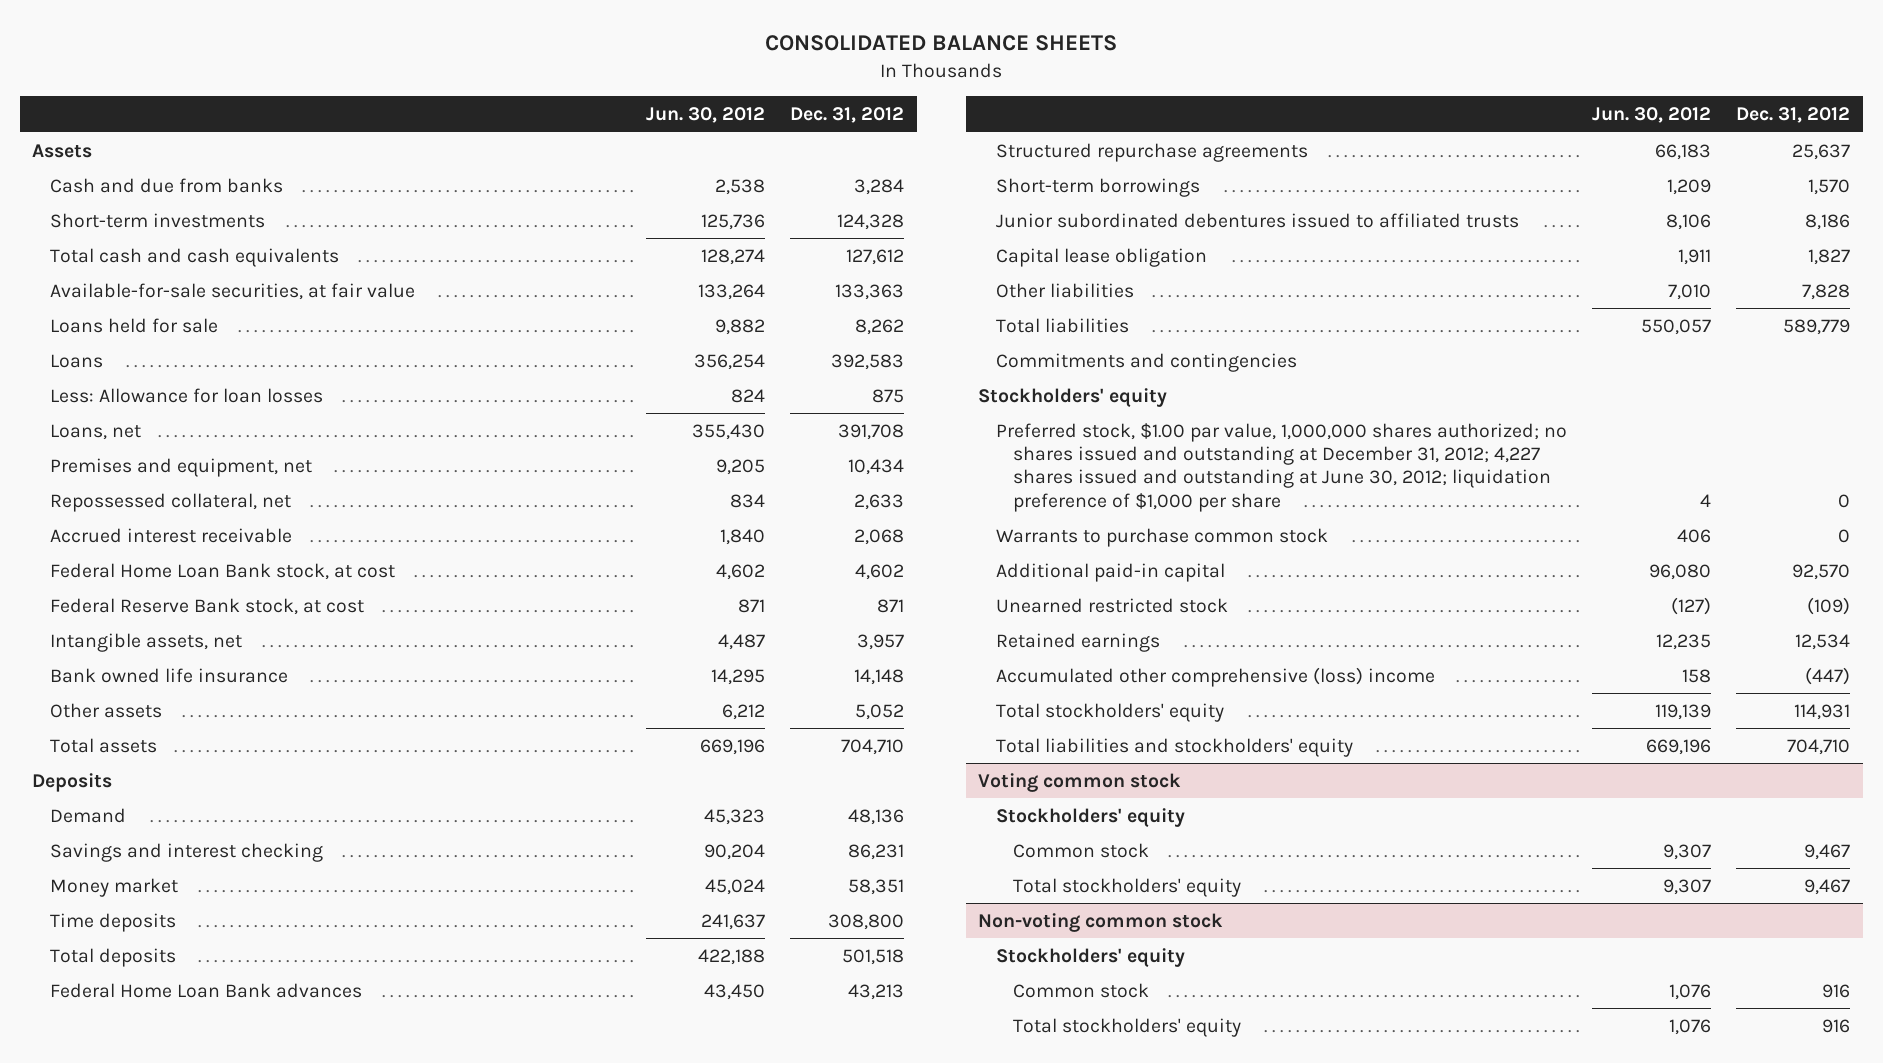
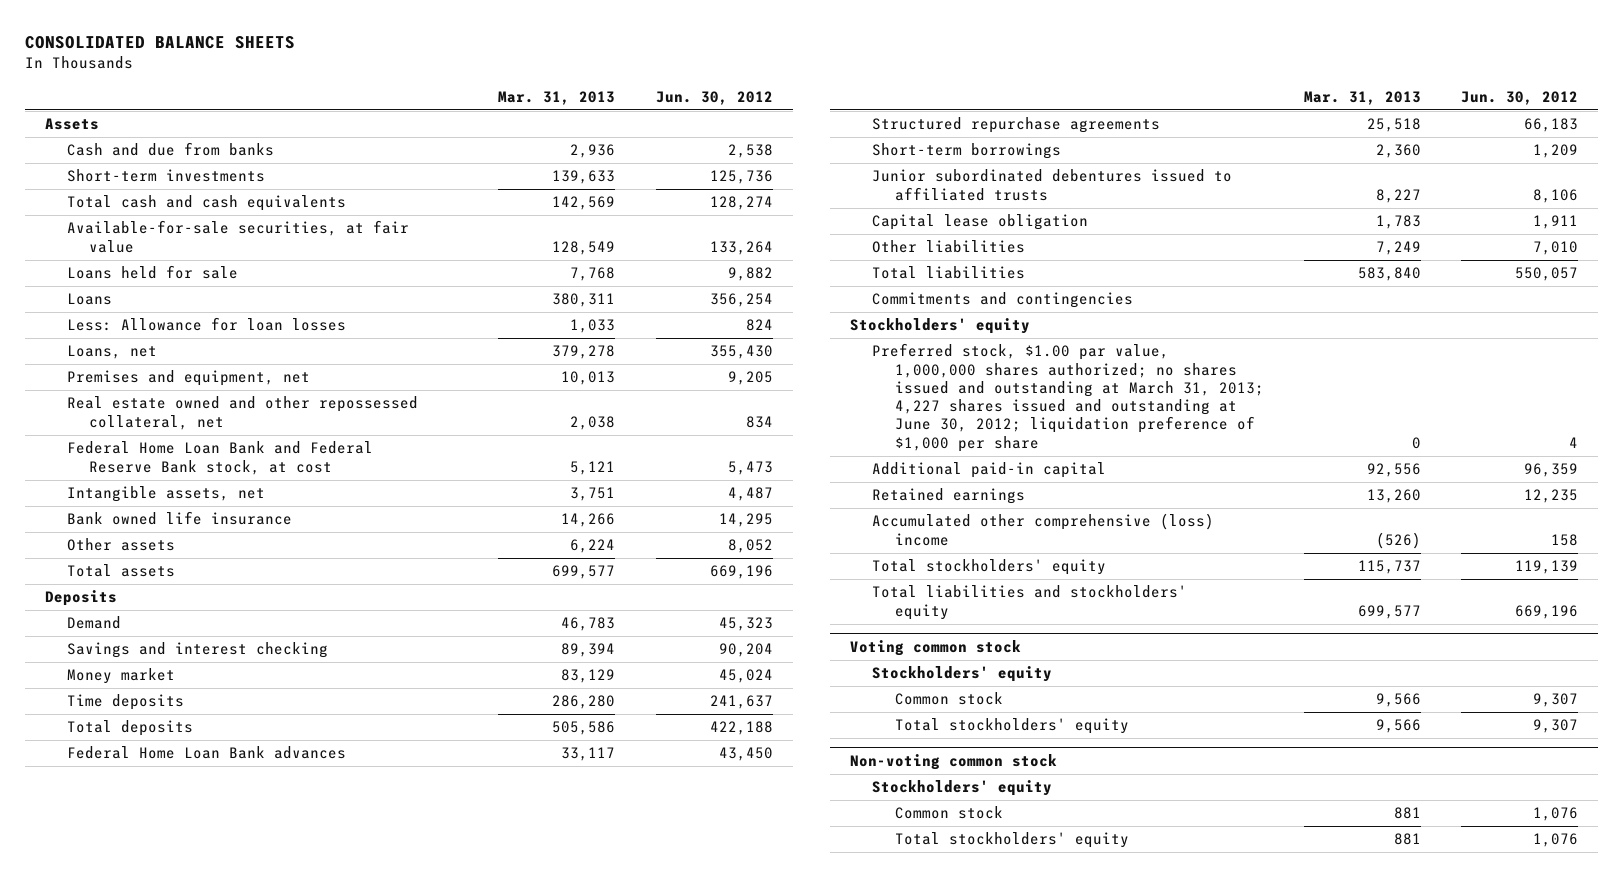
[790,107,905,124] Dec. 31, 2012 -> none
none -> [498,90,616,105] Mar. 31, 2013
[49,527,292,543] Accrued interest receivable -> none
[49,597,364,615] Federal Reserve Bank stock, at cost -> none
[49,492,291,512] Repossessed collateral, net -> [67,396,419,430] Real estate owned and other repossessed collateral, net
[49,562,395,580] Federal Home Loan Bank stock, at cost -> [67,441,374,475] Federal Home Loan Bank and Federal Reserve Bank stock, at cost
[716,563,766,580] 4,602 -> [727,460,773,475] 5,473
[722,703,766,720] 6,212 -> [727,539,773,554] 8,052
[995,527,1328,547] Warrants to purchase common stock -> none
[995,597,1228,613] Unearned restricted stock -> none
[995,422,1567,512] Preferred stock, $1.00 par value, 1,000,000 shares authorized; no shares issued and outstanding at December 31, 2012; 4,227 shares issued and outstanding at June 30, 2012; liquidation preference of $1,000 per share -> [872,343,1264,452] Preferred stock, $1.00 par value, 1,000,000 shares authorized; no shares issued and outstanding at March 31, 2013; 4,227 shares issued and outstanding at June 30, 2012; liquidation preference of $1,000 per share
[1648,563,1711,580] 96,080 -> [1524,463,1579,478] 96,359

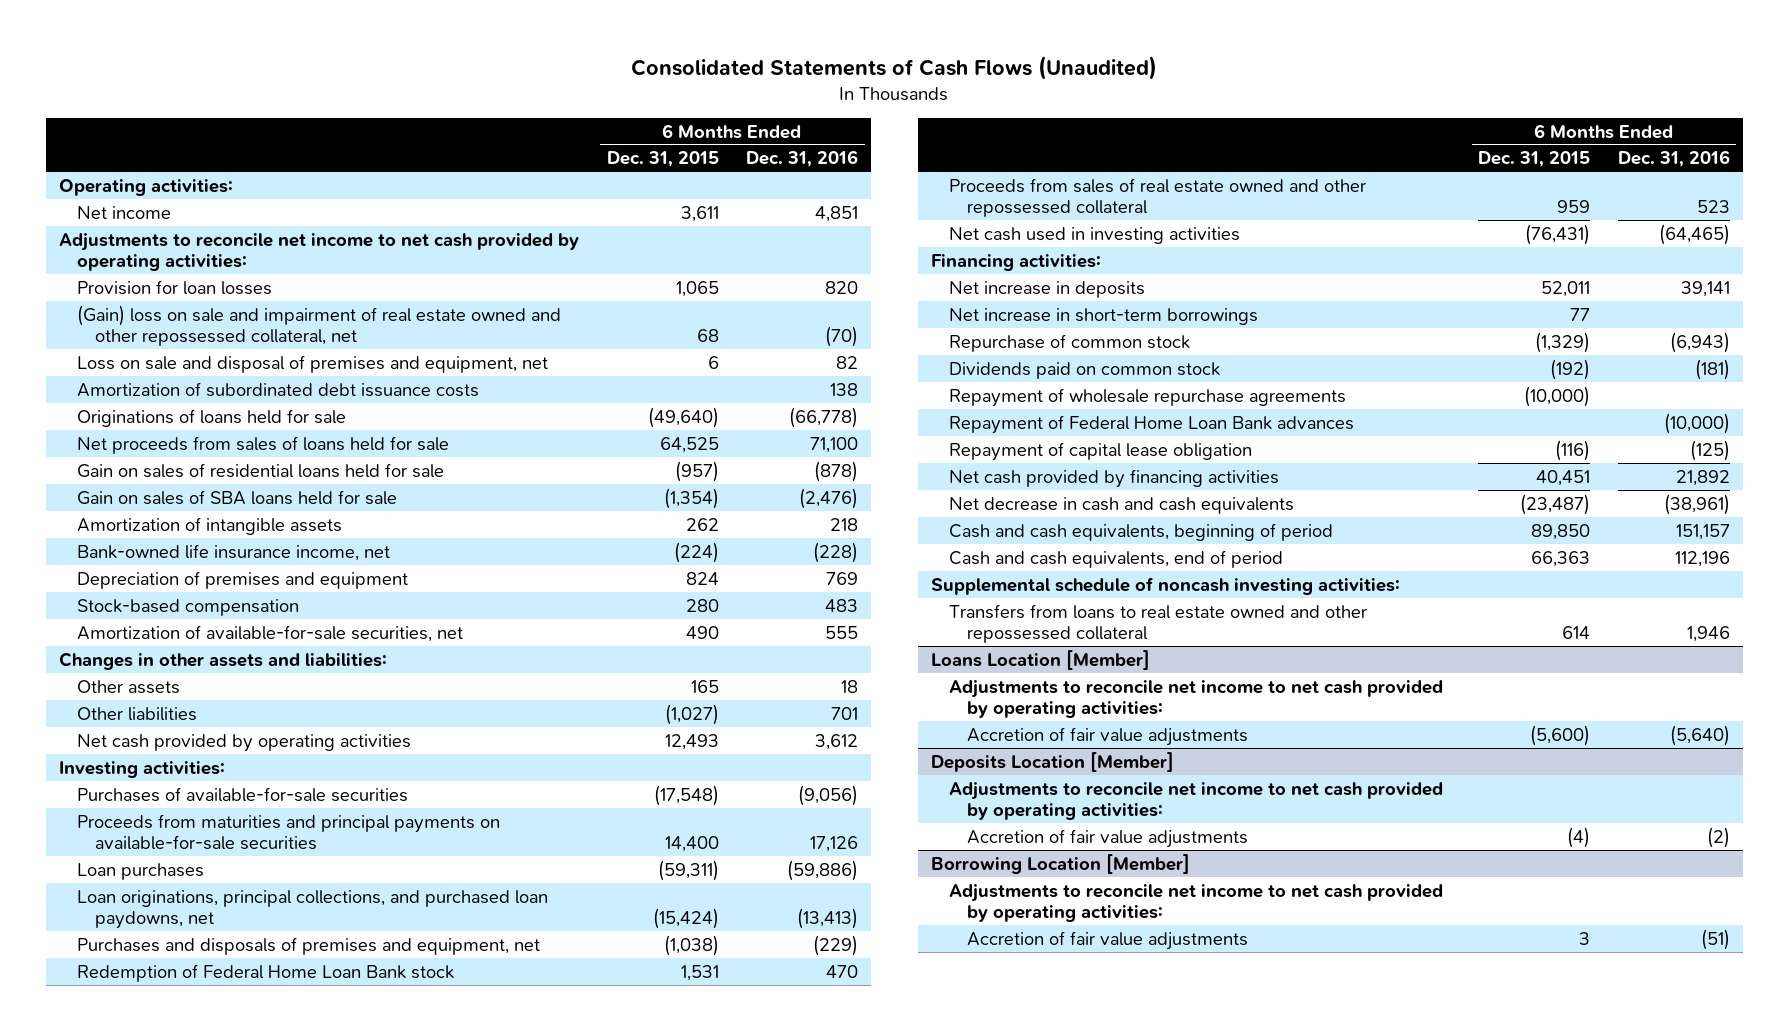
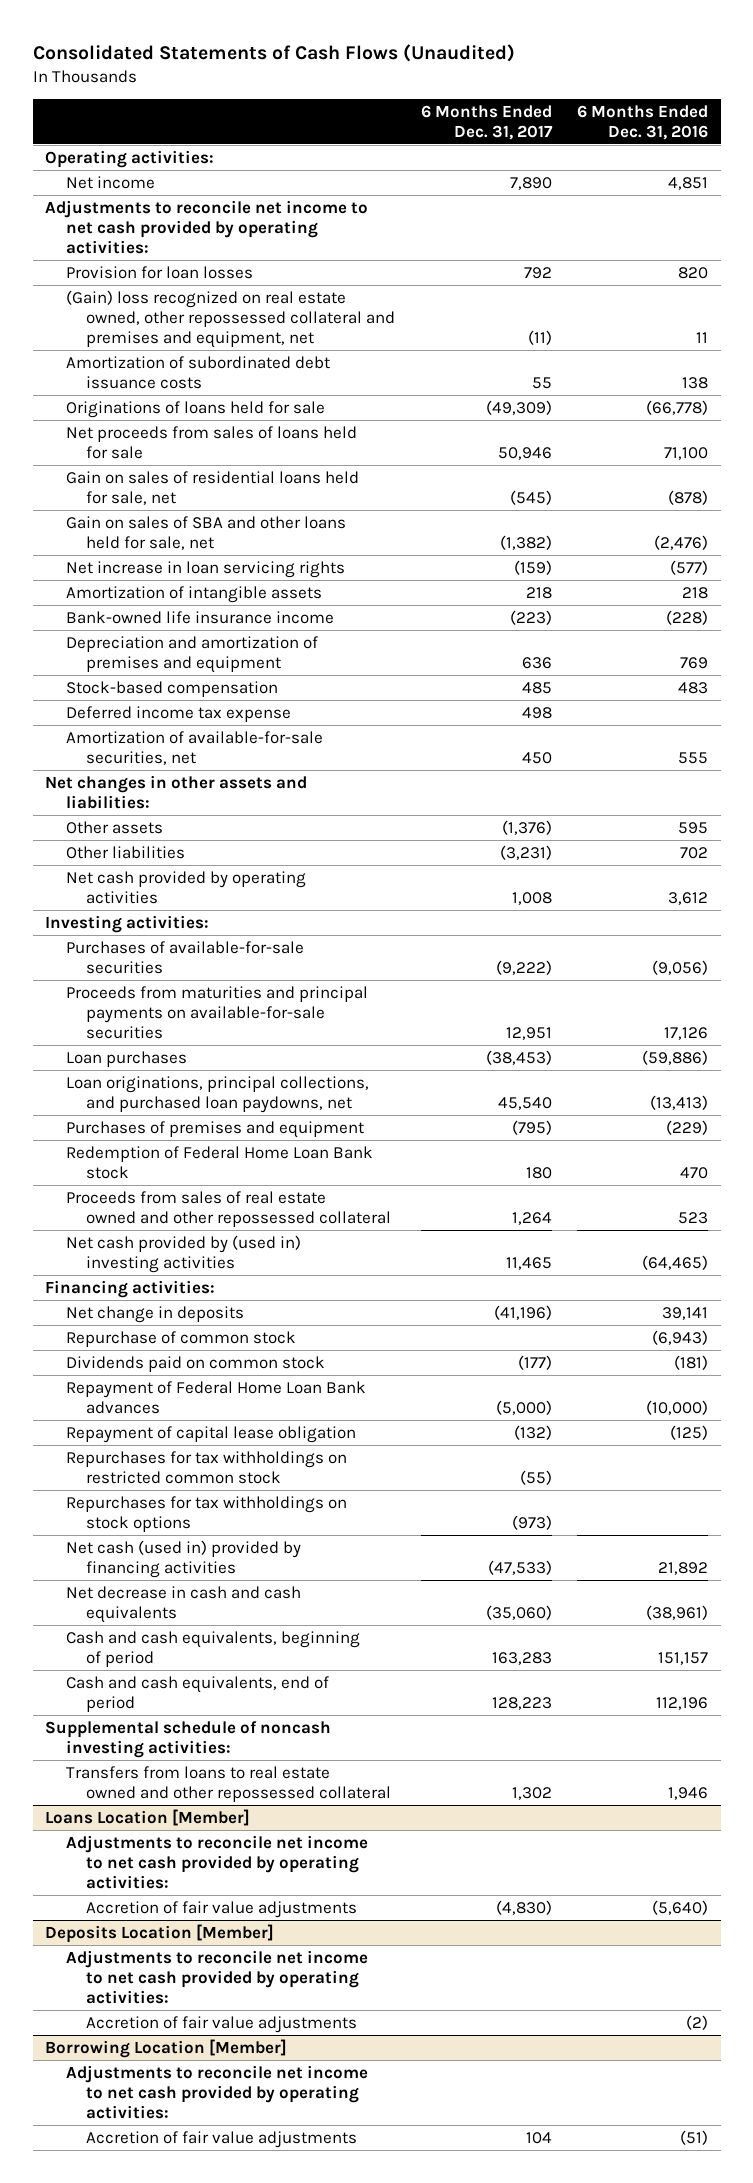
[606,151,719,168] Dec. 31, 2015 -> none
none -> [420,104,553,140] 6 Months Ended Dec. 31, 2017
[77,354,549,373] Loss on sale and disposal of premises and equipment, net -> none
[77,304,562,347] (Gain) loss on sale and impairment of real estate owned and other repossessed collateral, net -> [65,289,396,348] (Gain) loss recognized on real estate owned, other repossessed collateral and premises and equipment, net
[824,326,858,348] (70) -> [695,331,708,343] 11
[77,462,445,478] Gain on sales of residential loans held for sale -> [65,470,359,505] Gain on sales of residential loans held for sale, net
[77,489,398,505] Gain on sales of SBA loans held for sale -> [65,515,346,550] Gain on sales of SBA and other loans held for sale, net
none -> [65,560,345,578] Net increase in loan servicing rights
[77,543,391,561] Bank-owned life insurance income, net -> [65,610,334,624] Bank-owned life insurance income
[77,570,409,589] Depreciation of premises and equipment -> [65,635,318,673] Depreciation and amortization of premises and equipment
none -> [65,705,291,722] Deferred income tax expense
[59,651,388,670] Changes in other assets and liabilities: -> [45,774,308,809] Net changes in other assets and liabilities:
[840,679,858,693] 18 -> [677,821,708,834] 595
[830,706,858,720] 701 -> [679,846,708,859] 702
[77,936,541,955] Purchases and disposals of premises and equipment, net -> [65,1120,364,1138] Purchases of premises and equipment
[949,226,1241,244] Net cash used in investing activities -> [65,1234,301,1273] Net cash provided by (used in) investing activities
[949,307,1259,325] Net increase in short-term borrowings -> none
[949,280,1146,298] Net increase in deposits -> [65,1305,244,1323] Net change in deposits
[949,387,1347,407] Repayment of wholesale repurchase agreements -> none
none -> [65,1450,347,1484] Repurchases for tax withholdings on restricted common stock
none -> [65,1495,347,1532] Repurchases for tax withholdings on stock options
[949,468,1280,488] Net cash provided by financing activities -> [65,1539,301,1578] Net cash (used in) provided by financing activities

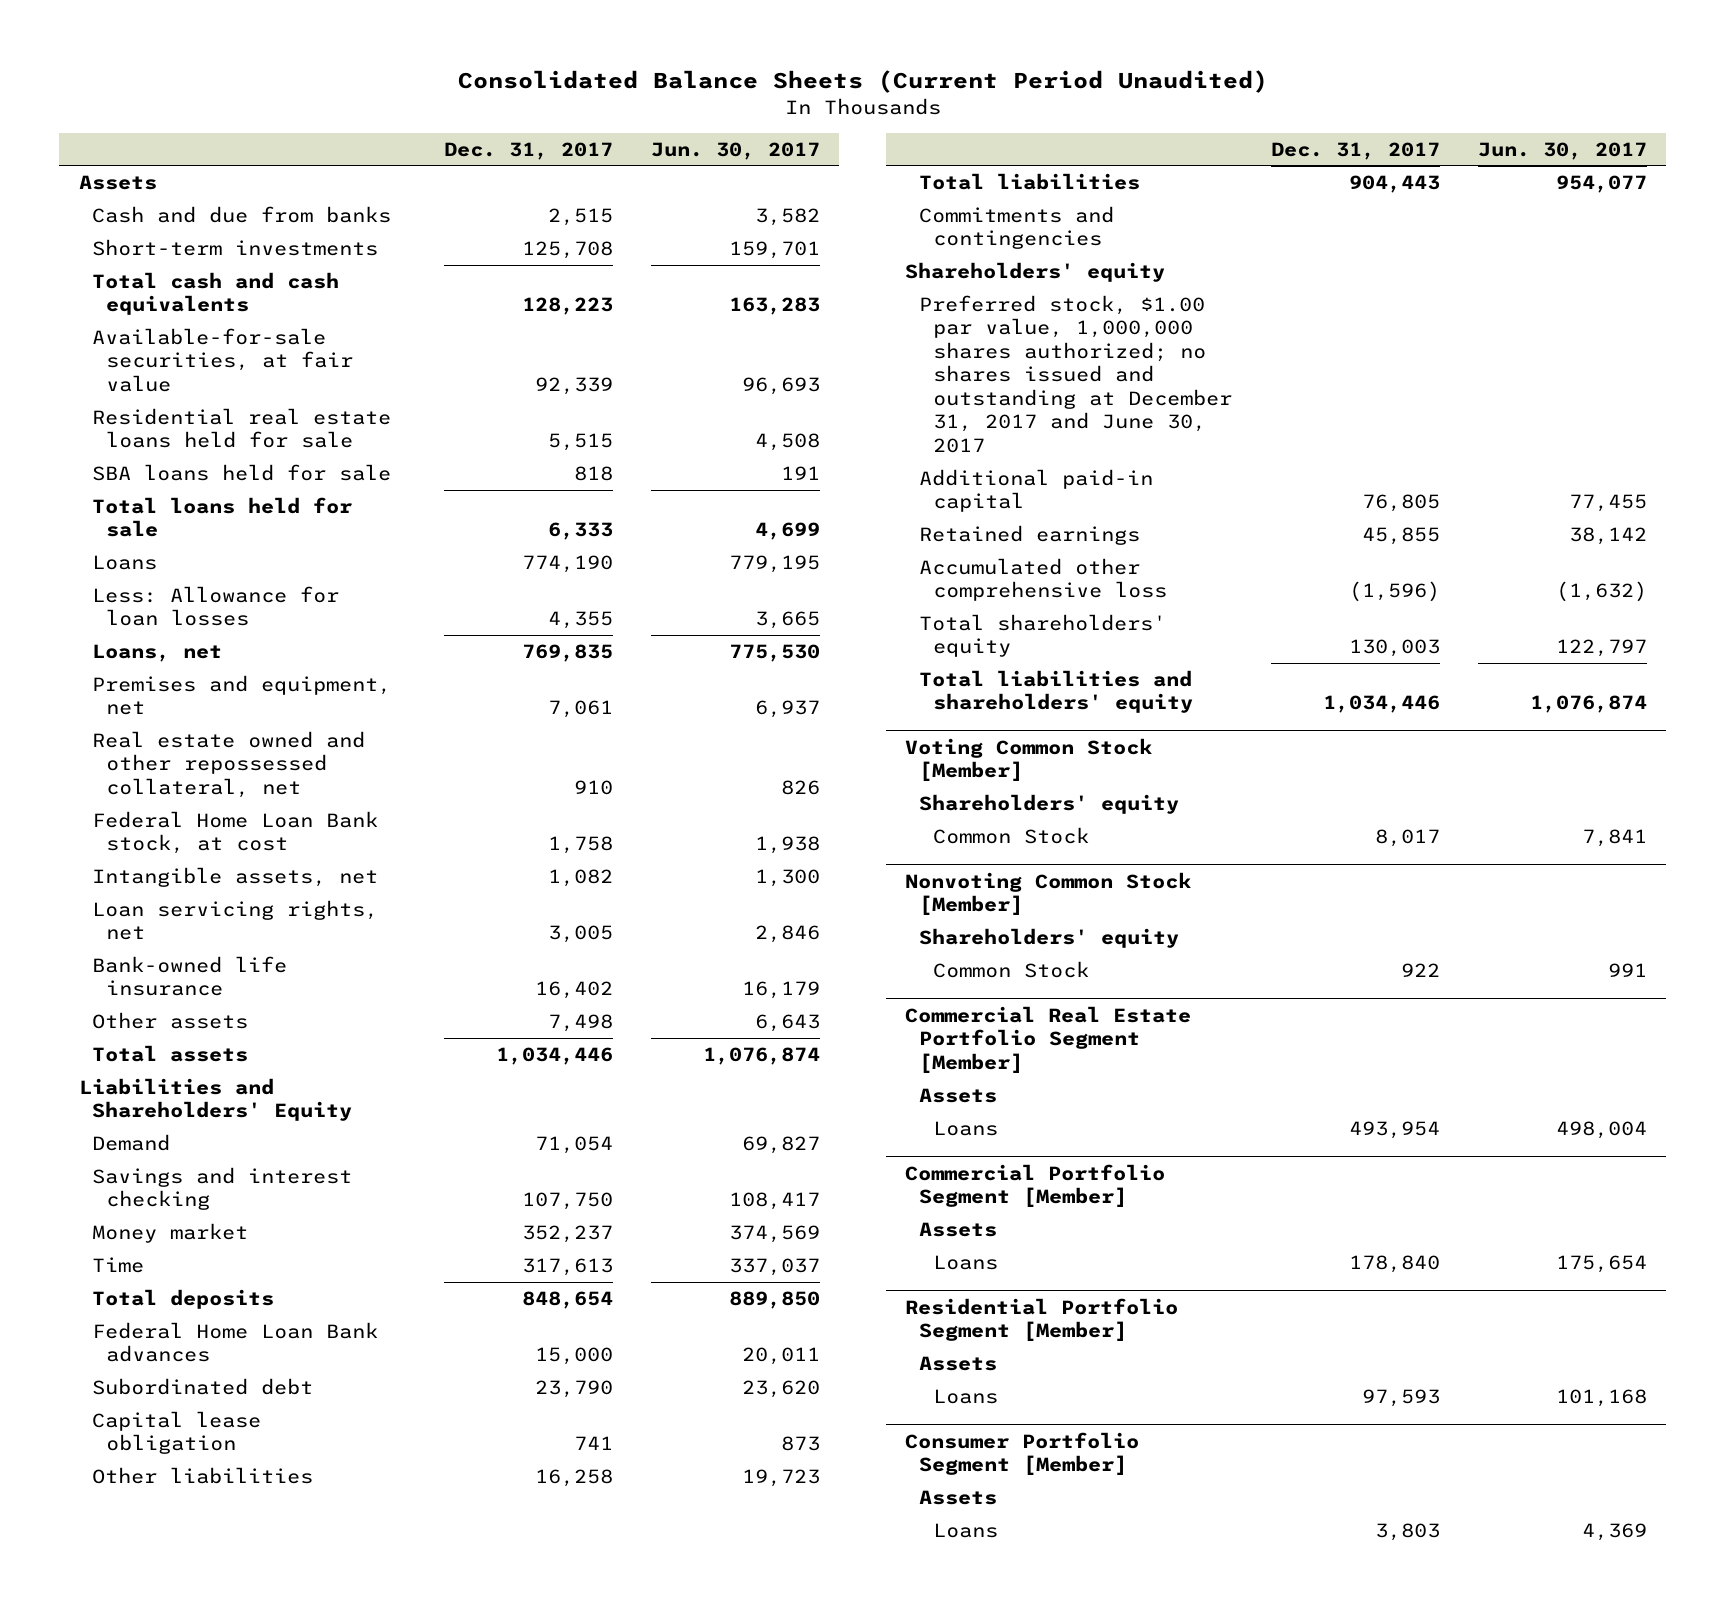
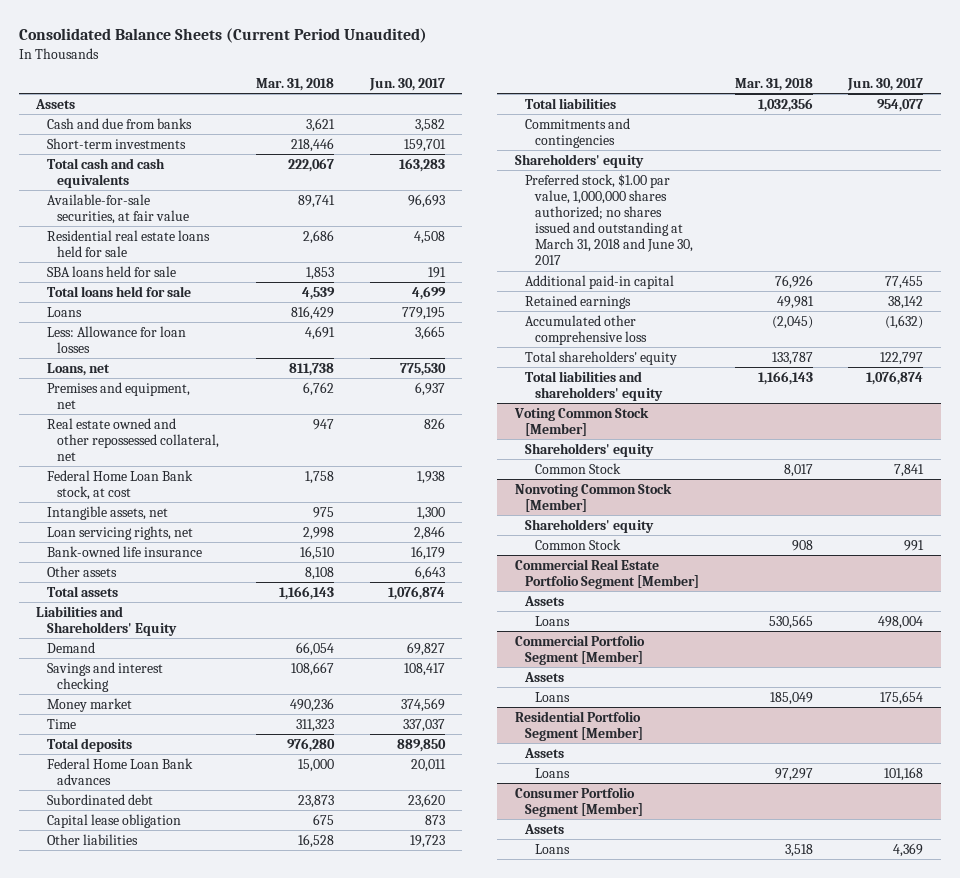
[443,141,613,160] Dec. 31, 2017 -> none
none -> [256,77,335,91] Mar. 31, 2018
[919,294,1233,453] Preferred stock, $1.00 par value, 1,000,000 shares authorized; no shares issued and outstanding at December 31, 2017 and June 30, 2017 -> [525,173,694,266] Preferred stock, $1.00 par value, 1,000,000 shares authorized; no shares issued and outstanding at March 31, 2018 and June 30, 2017

